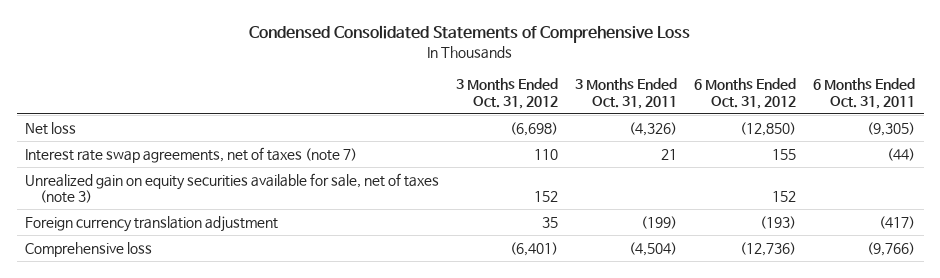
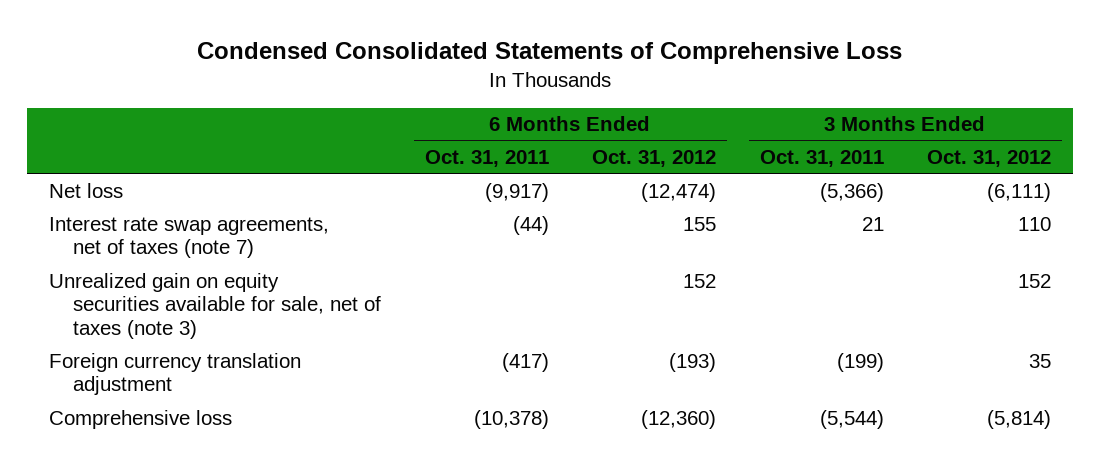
[510,121,559,136] (6,698) -> [987,182,1052,202] (6,111)
[629,121,678,136] (4,326) -> [819,182,884,202] (5,366)
[740,121,797,136] (12,850) -> [641,182,717,202] (12,474)
[867,121,916,136] (9,305) -> [484,182,549,202] (9,917)
[510,241,559,256] (6,401) -> [987,409,1052,429] (5,814)
[629,241,678,256] (4,504) -> [819,409,884,429] (5,544)
[740,241,797,256] (12,736) -> [641,409,717,429] (12,360)
[867,241,916,256] (9,766) -> [473,409,549,429] (10,378)

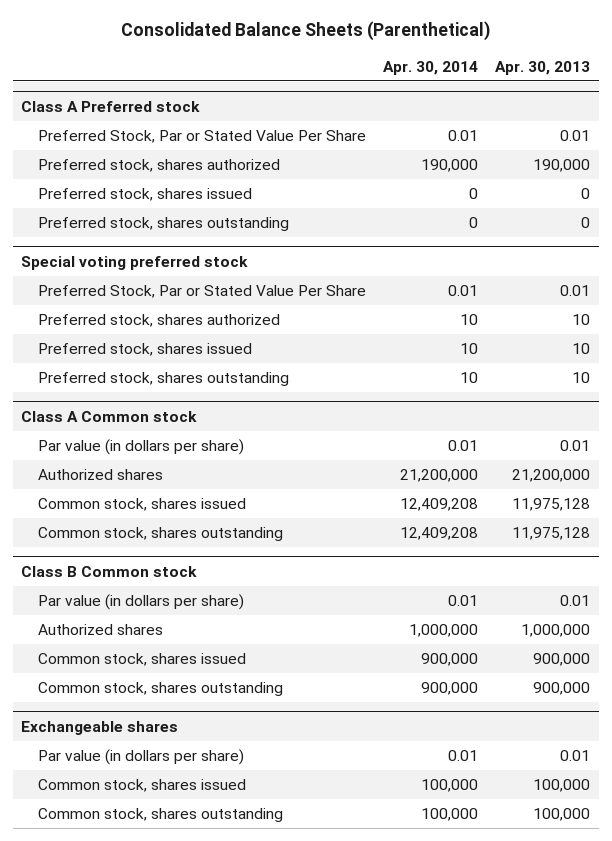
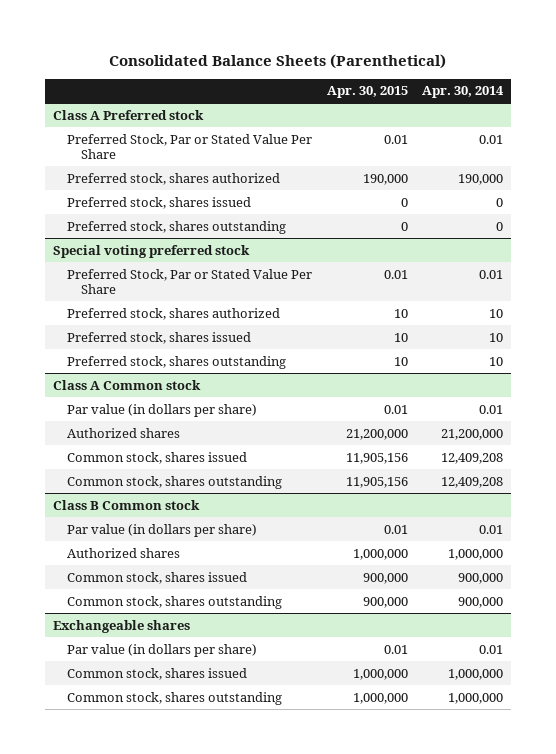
[495,60,591,75] Apr. 30, 2013 -> none
none -> [326,86,408,99] Apr. 30, 2015
[421,778,479,792] 100,000 -> [448,668,504,680] 1,000,000
[421,807,479,821] 100,000 -> [448,692,504,704] 1,000,000

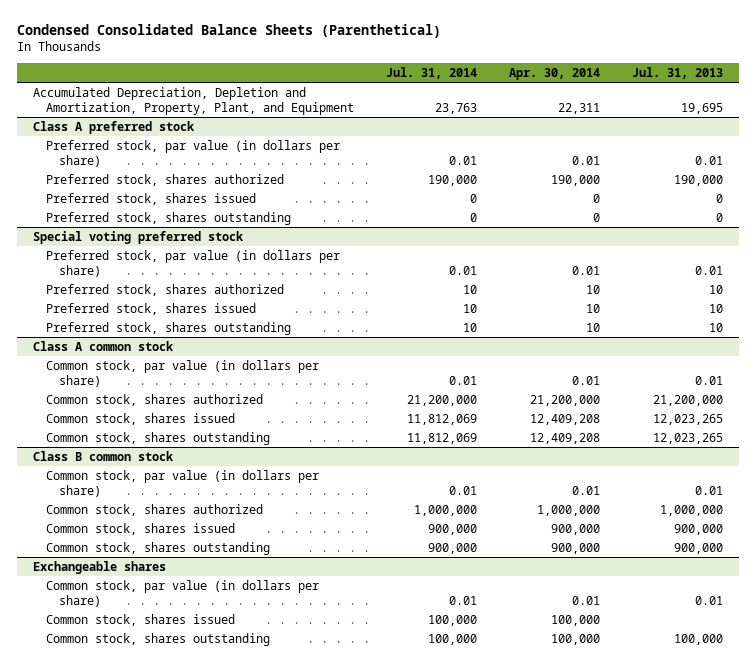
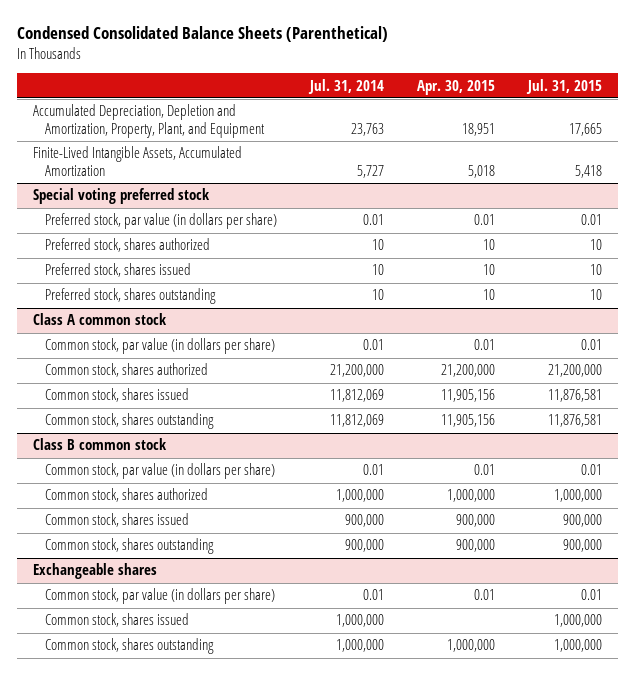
[508,67,600,80] Apr. 30, 2014 -> none
[631,66,723,79] Jul. 31, 2013 -> none
none -> [416,79,495,95] Apr. 30, 2015
none -> [525,78,602,94] Jul. 31, 2015
[32,120,195,134] Class A preferred stock -> none
[46,139,341,167] Preferred stock, par value (in dollars per share) -> none
[46,173,285,186] Preferred stock, shares authorized -> none
[46,192,257,205] Preferred stock, shares issued -> none
[46,211,292,225] Preferred stock, shares outstanding -> none
none -> [33,146,243,176] Finite-Lived Intangible Assets, Accumulated Amortization
[428,614,478,626] 100,000 -> [336,614,385,628] 1,000,000
[428,633,478,645] 100,000 -> [336,639,385,653] 1,000,000

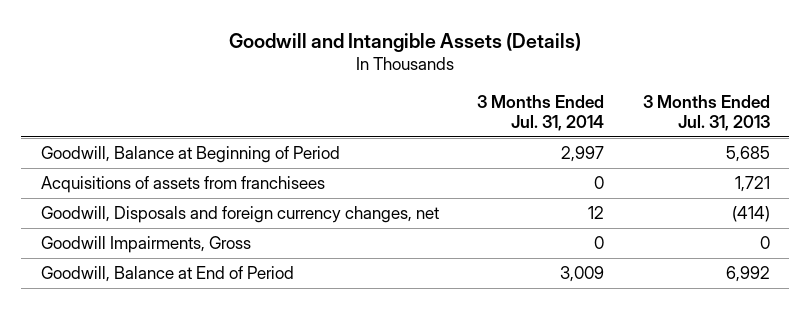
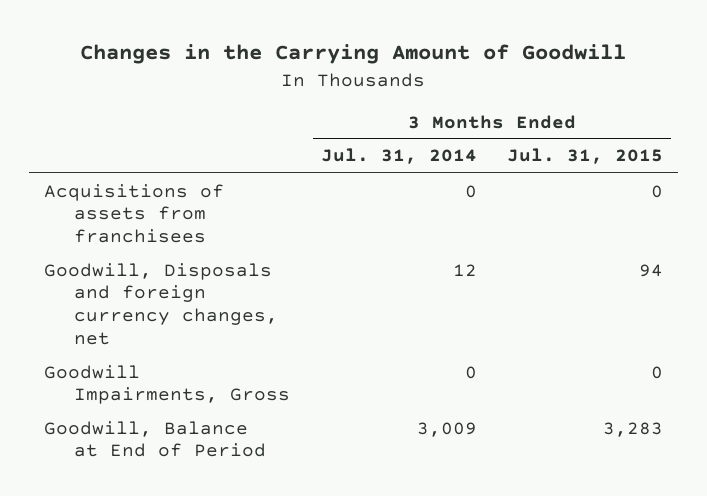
[229,32,582,52] Goodwill and Intangible Assets (Details) -> [80,44,627,65] Changes in the Carrying Amount of Goodwill
[642,95,770,131] 3 Months Ended Jul. 31, 2013 -> none
none -> [507,148,664,165] Jul. 31, 2015
[40,146,340,164] Goodwill, Balance at Beginning of Period -> none

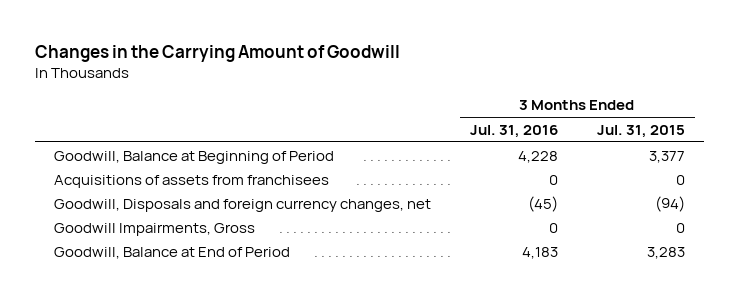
[320,148,477,165] Jul. 31, 2014 -> none
none -> [470,124,559,138] Jul. 31, 2016
none -> [54,150,335,164] Goodwill, Balance at Beginning of Period
[639,263,664,277] 94 -> [654,195,685,212] (94)

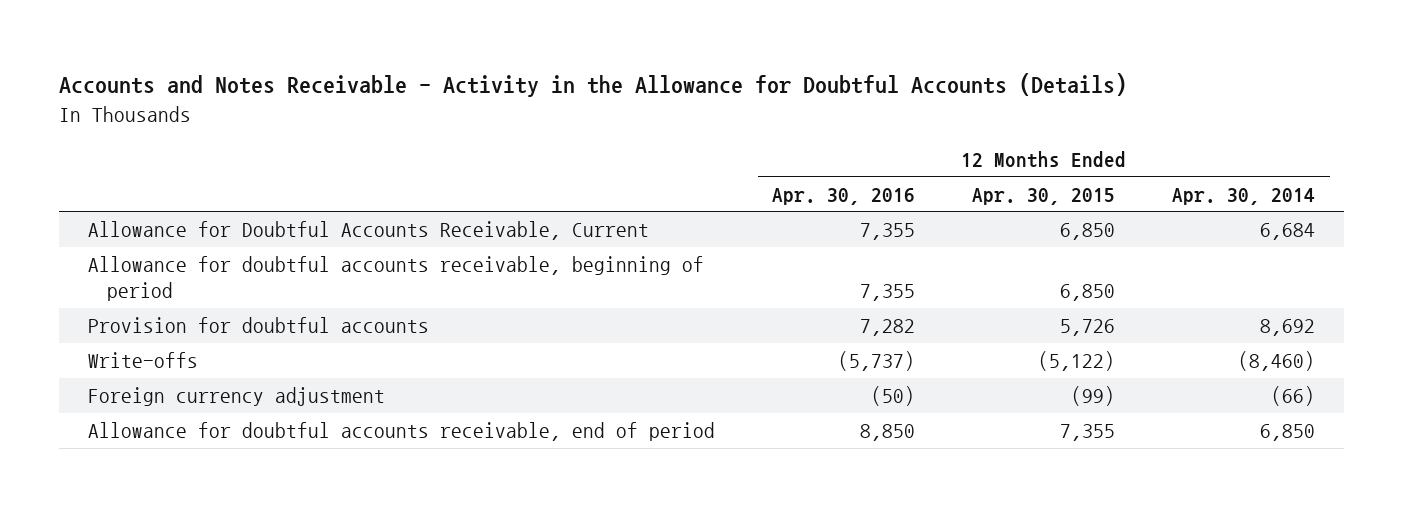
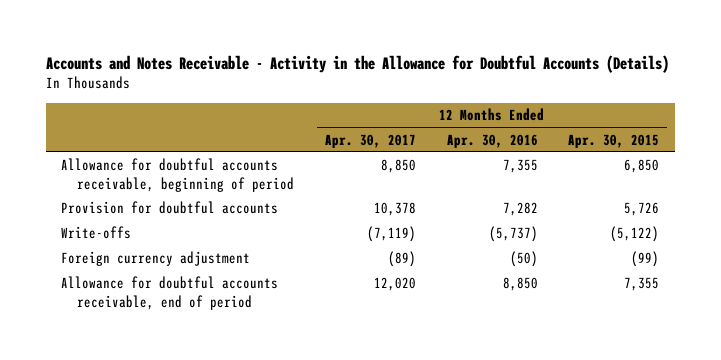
[1172,187,1316,205] Apr. 30, 2014 -> none
none -> [324,133,416,148] Apr. 30, 2017
[88,221,650,241] Allowance for Doubtful Accounts Receivable, Current -> none

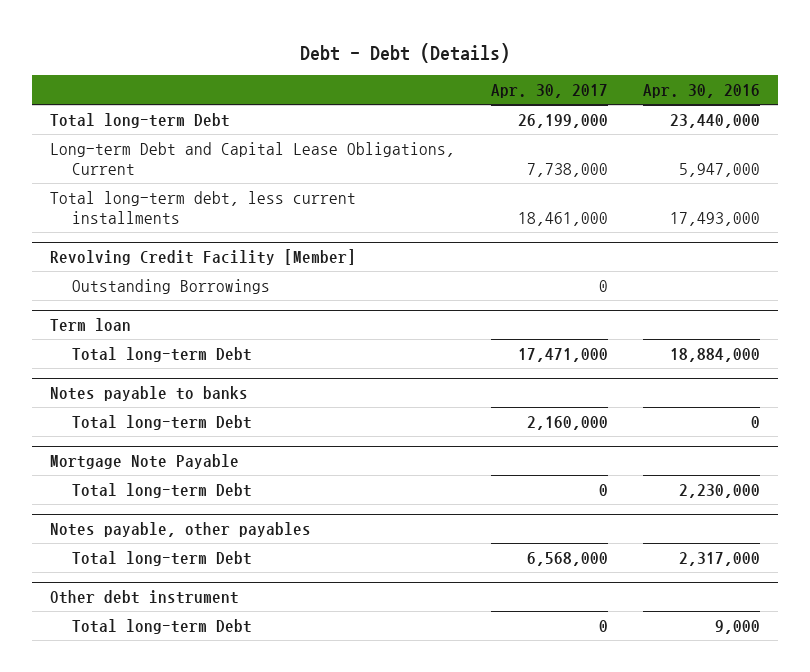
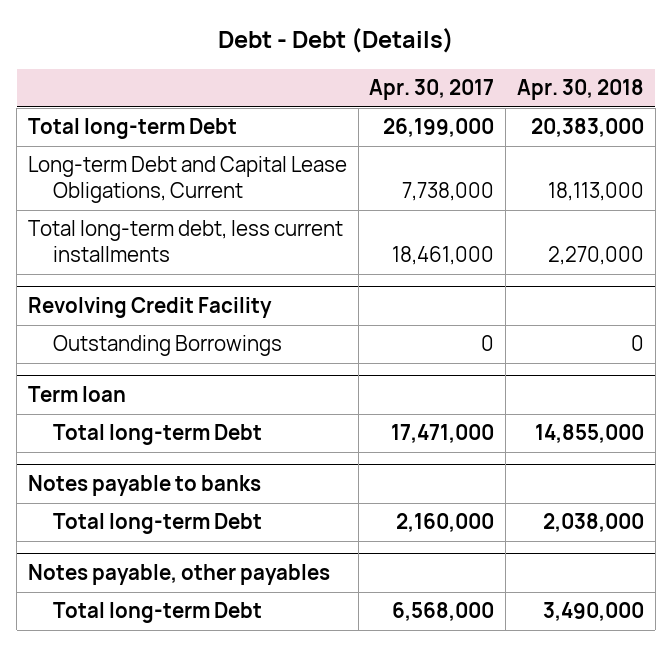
[643,84,761,99] Apr. 30, 2016 -> none
none -> [516,79,644,101] Apr. 30, 2018
[50,248,357,265] Revolving Credit Facility [Member] -> [28,297,273,319] Revolving Credit Facility
[50,453,240,469] Mortgage Note Payable -> none
[71,482,252,498] Total long-term Debt -> none
[50,589,240,604] Other debt instrument -> none
[71,618,252,634] Total long-term Debt -> none

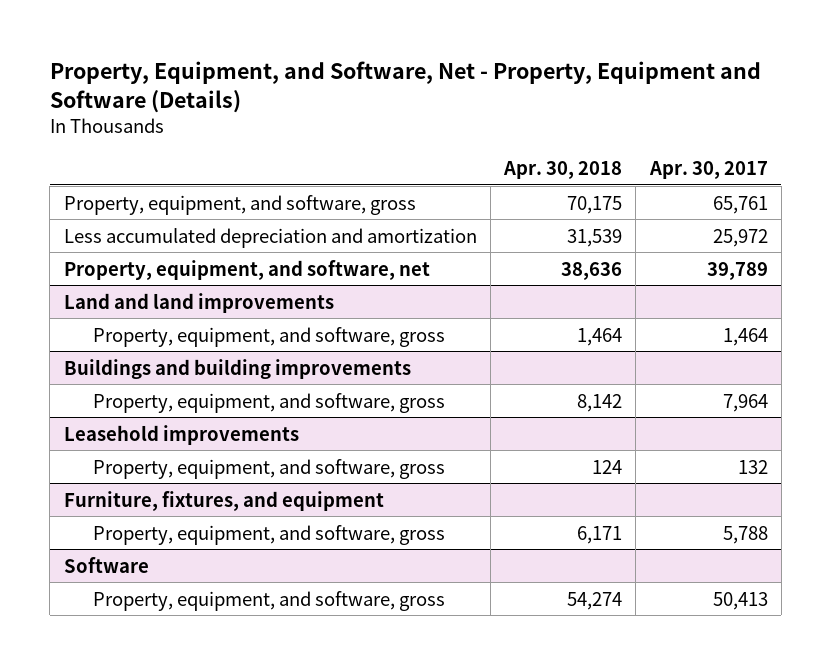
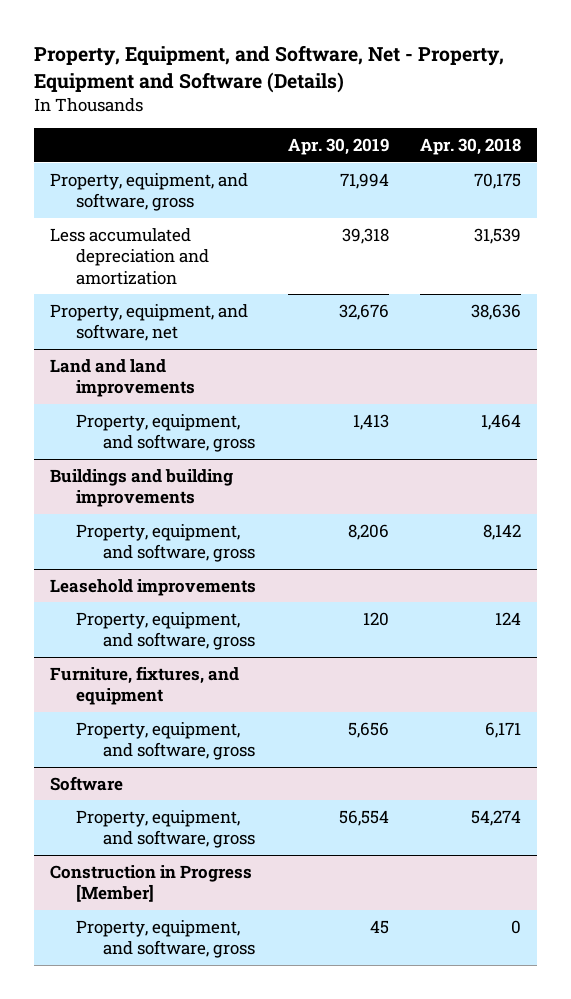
[648,160,768,179] Apr. 30, 2017 -> none
none -> [287,137,389,155] Apr. 30, 2019
none -> [50,864,253,903] Construction in Progress [Member]
none -> [76,919,255,959] Property, equipment, and software, gross

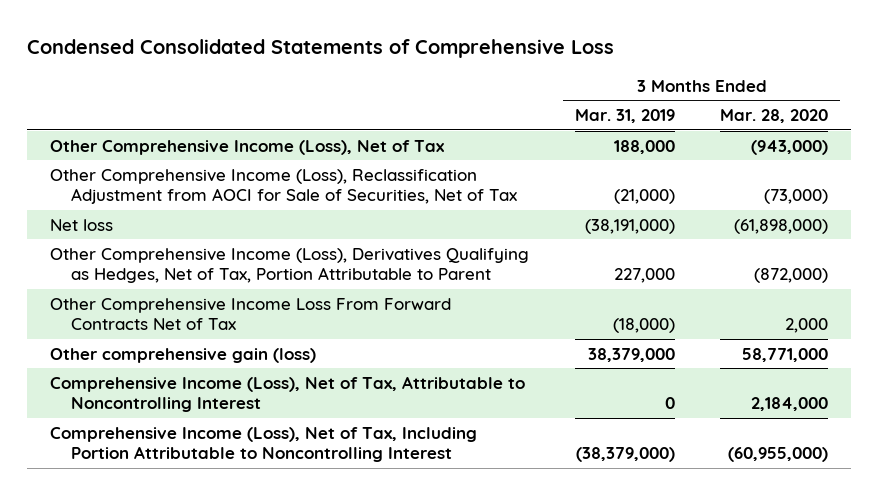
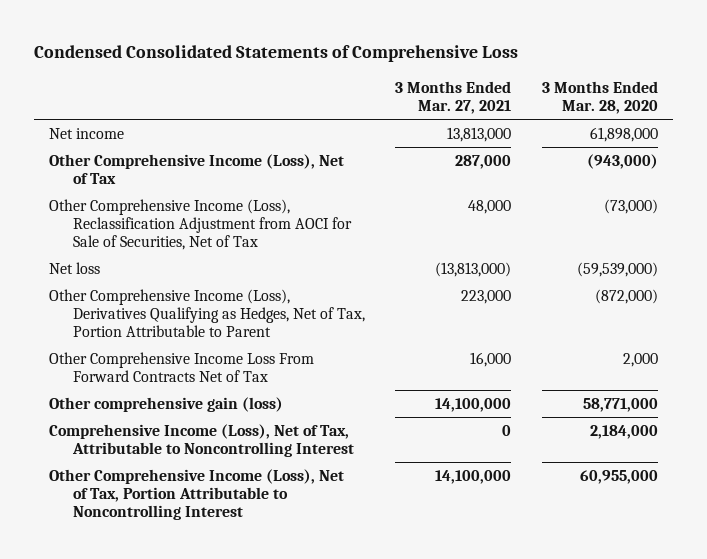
[574,108,675,123] Mar. 31, 2019 -> none
none -> [395,80,512,114] 3 Months Ended Mar. 27, 2021
none -> [49,127,125,139] Net income
[734,218,829,234] (61,898,000) -> [576,261,658,277] (59,539,000)
[49,426,477,463] Comprehensive Income (Loss), Net of Tax, Including Portion Attributable to Noncontrolling Interest -> [49,468,345,520] Other Comprehensive Income (Loss), Net of Tax, Portion Attributable to Noncontrolling Interest
[728,447,829,463] (60,955,000) -> [579,469,658,484] 60,955,000

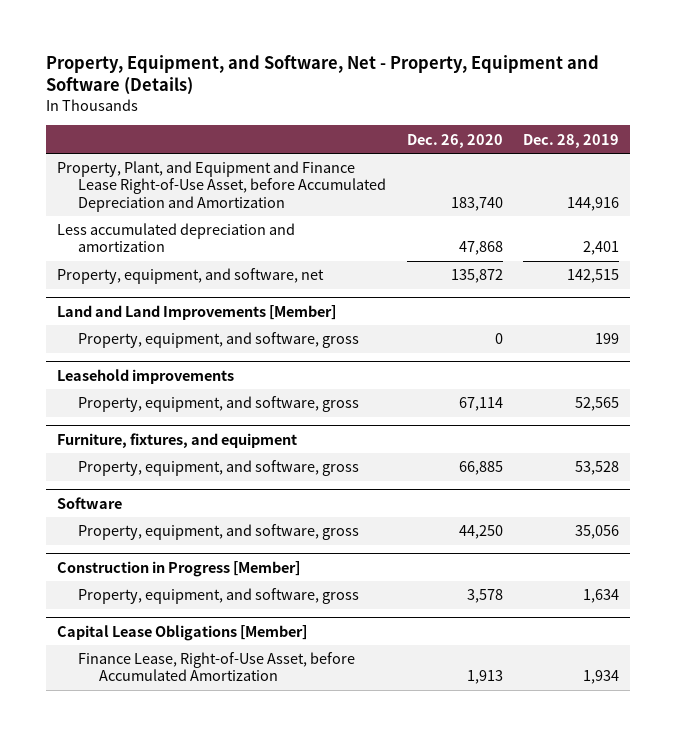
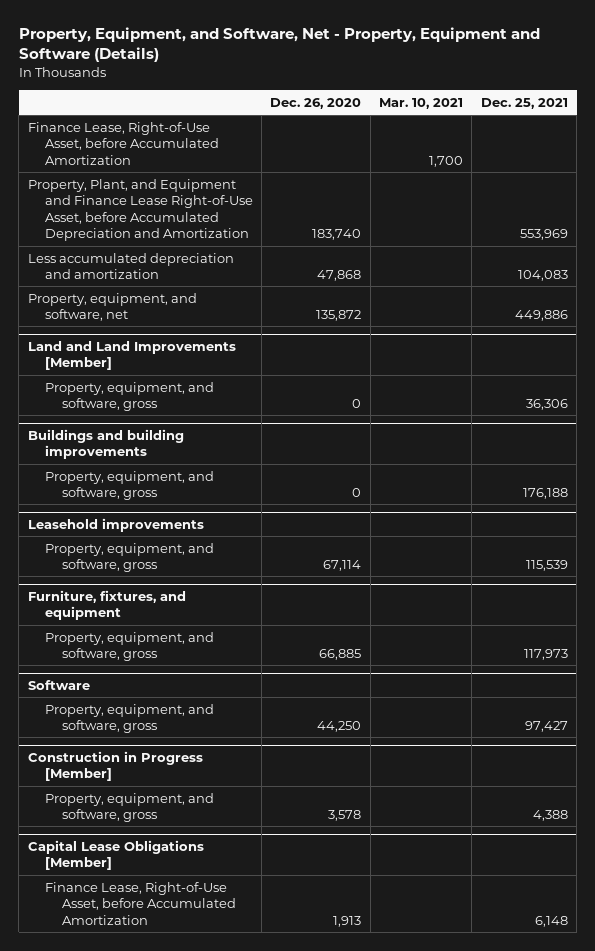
[523,133,620,148] Dec. 28, 2019 -> none
none -> [379,97,464,109] Mar. 10, 2021
none -> [480,97,568,109] Dec. 25, 2021
none -> [27,121,219,165] Finance Lease, Right-of-Use Asset, before Accumulated Amortization
none -> [27,428,184,460] Buildings and building improvements
none -> [44,470,214,501] Property, equipment, and software, gross

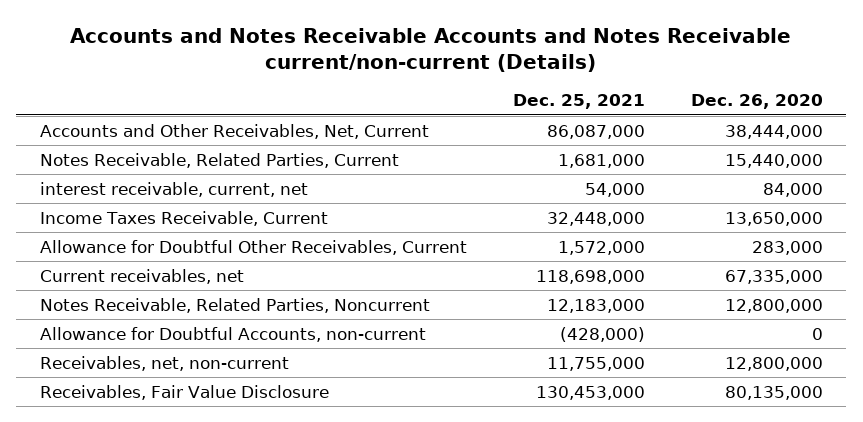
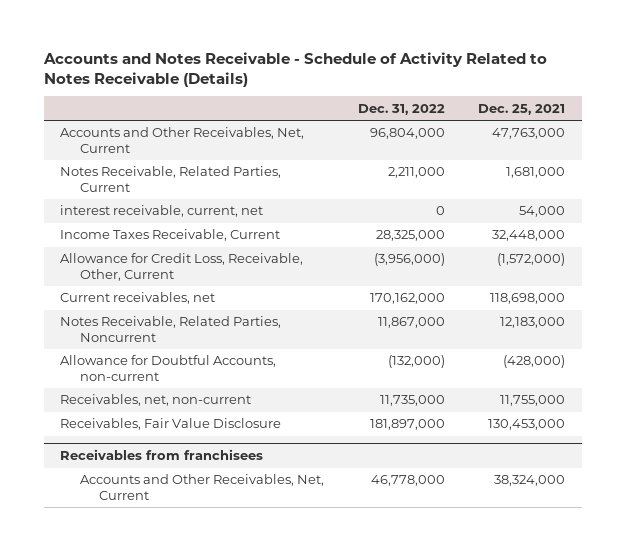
[70,27,792,72] Accounts and Notes Receivable Accounts and Notes Receivable current/non-current (Details) -> [42,51,547,87] Accounts and Notes Receivable - Schedule of Activity Related to Notes Receivable (Details)
[691,94,824,110] Dec. 26, 2020 -> none
none -> [357,103,445,115] Dec. 31, 2022
[546,124,645,139] 86,087,000 -> [492,128,566,140] 47,763,000
[39,239,467,255] Allowance for Doubtful Other Receivables, Current -> [60,253,304,281] Allowance for Credit Loss, Receivable, Other, Current
[557,240,645,255] 1,572,000 -> [497,253,566,267] (1,572,000)
none -> [60,449,264,461] Receivables from franchisees
none -> [79,474,324,500] Accounts and Other Receivables, Net, Current

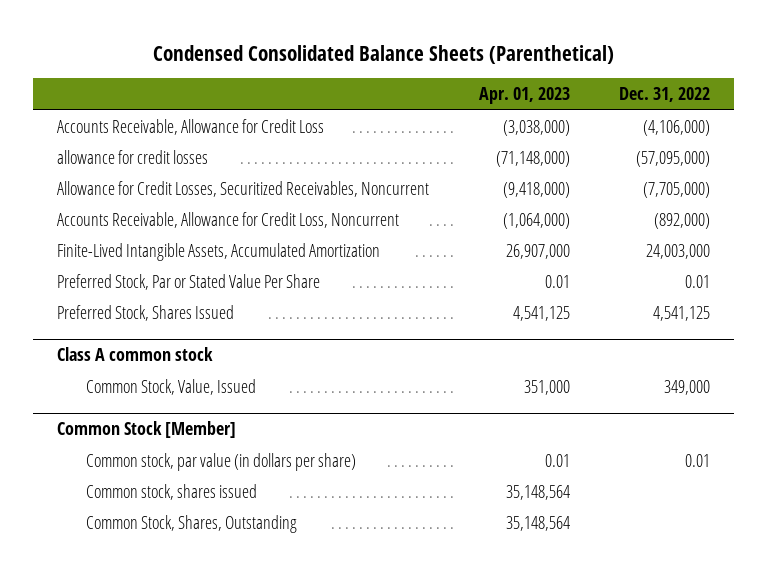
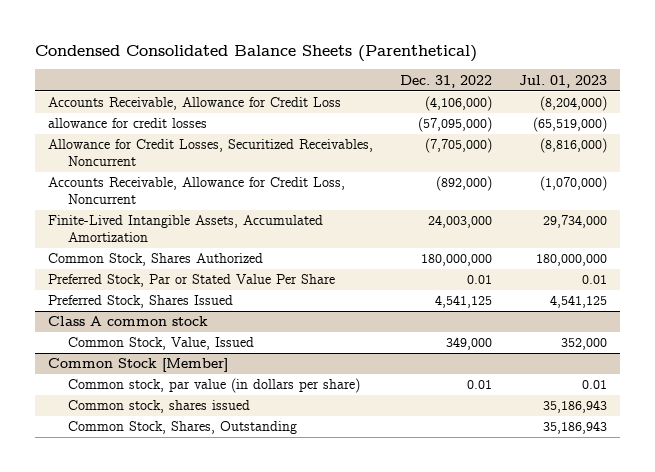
[478,87,570,105] Apr. 01, 2023 -> none
none -> [518,74,607,88] Jul. 01, 2023
none -> [48,253,264,267] Common Stock, Shares Authorized

